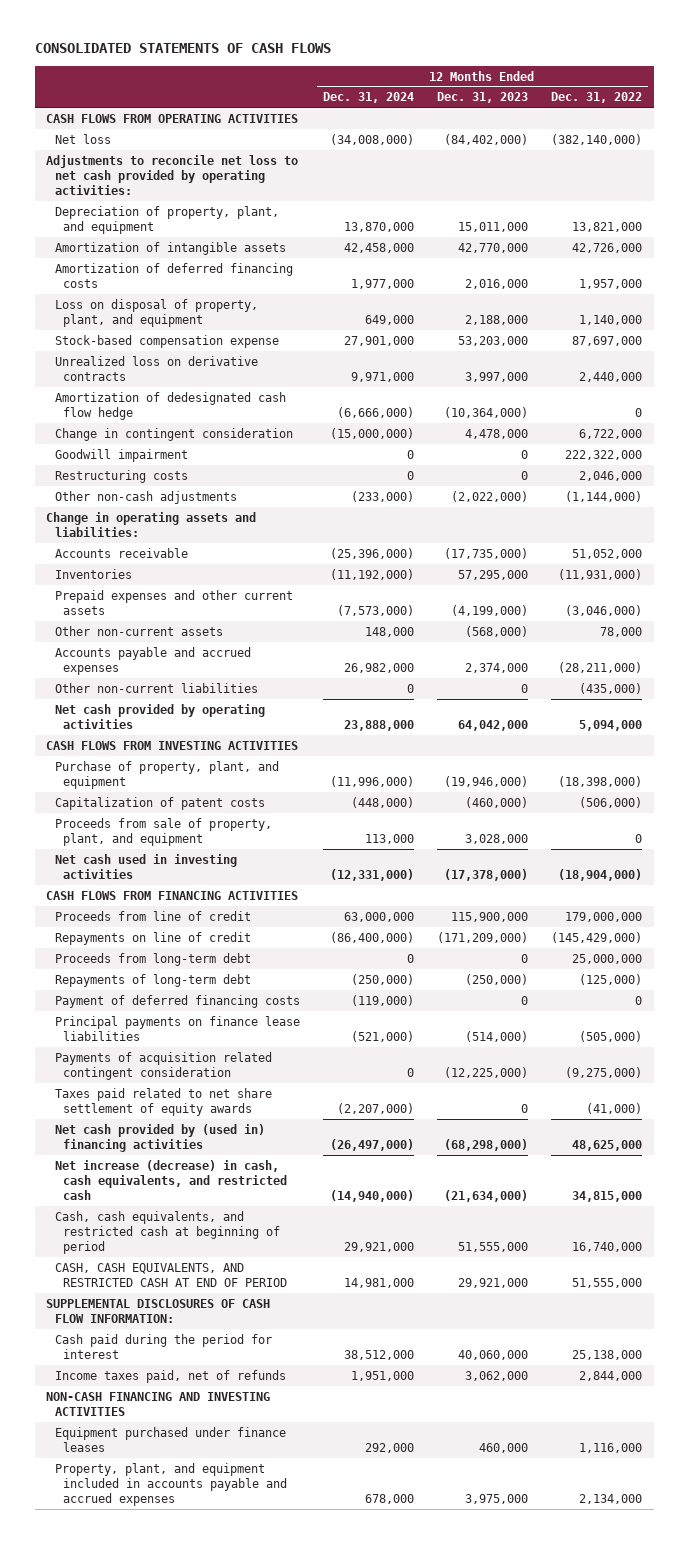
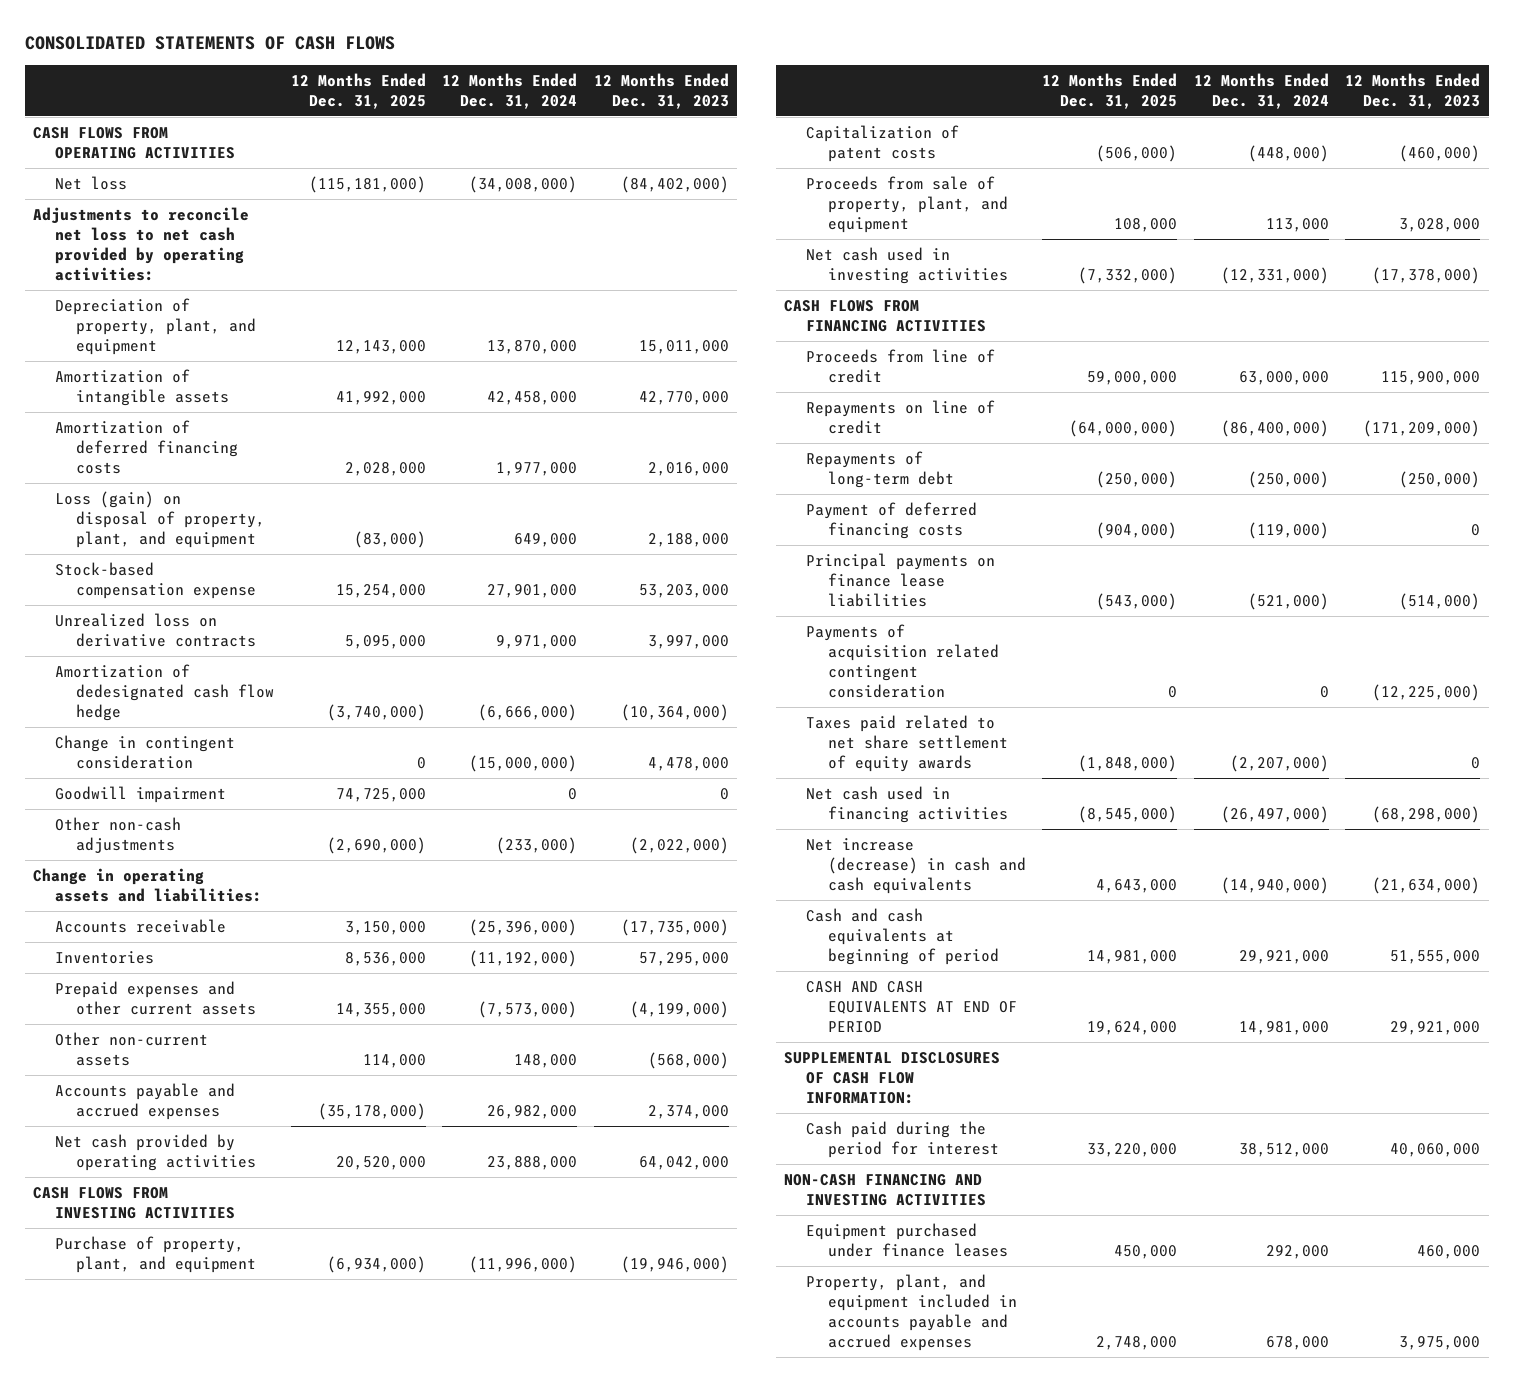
[551,92,643,104] Dec. 31, 2022 -> none
none -> [290,72,426,109] 12 Months Ended Dec. 31, 2025
[54,298,258,328] Loss on disposal of property, plant, and equipment -> [54,490,266,548] Loss (gain) on disposal of property, plant, and equipment
[54,469,188,483] Restructuring costs -> none
[54,682,258,693] Other non-current liabilities -> none
[54,952,251,966] Proceeds from long-term debt -> none
[54,1123,265,1153] Net cash provided by (used in) financing activities -> [806,785,1008,823] Net cash used in financing activities
[54,1159,288,1201] Net increase (decrease) in cash, cash equivalents, and restricted cash -> [806,837,1026,894] Net increase (decrease) in cash and cash equivalents
[54,1210,281,1255] Cash, cash equivalents, and restricted cash at beginning of period -> [806,907,999,965] Cash and cash equivalents at beginning of period
[54,1262,288,1288] CASH, CASH EQUIVALENTS, AND RESTRICTED CASH AT END OF PERIOD -> [806,980,1017,1033] CASH AND CASH EQUIVALENTS AT END OF PERIOD
[54,1369,286,1383] Income taxes paid, net of refunds -> none

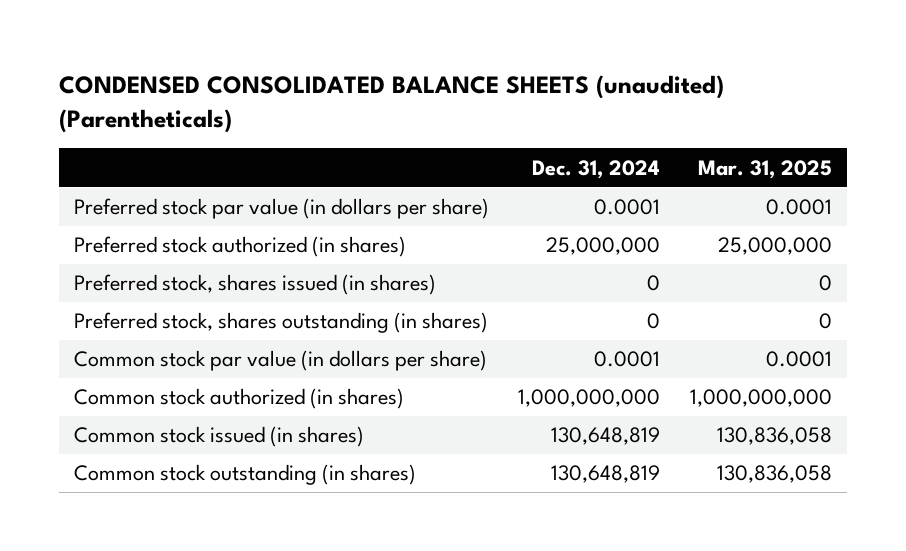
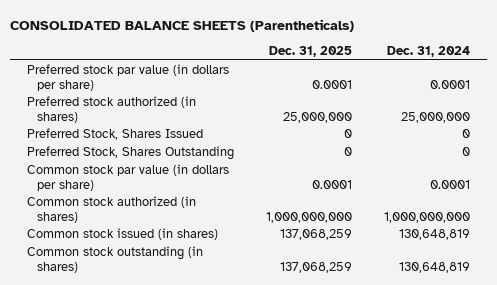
[58,74,724,133] CONDENSED CONSOLIDATED BALANCE SHEETS (unaudited) (Parentheticals) -> [10,18,355,32] CONSOLIDATED BALANCE SHEETS (Parentheticals)
[697,159,832,179] Mar. 31, 2025 -> none
none -> [269,46,353,58] Dec. 31, 2025
[73,274,436,296] Preferred stock, shares issued (in shares) -> [26,128,203,141] Preferred Stock, Shares Issued
[73,312,488,334] Preferred stock, shares outstanding (in shares) -> [26,146,234,161] Preferred Stock, Shares Outstanding

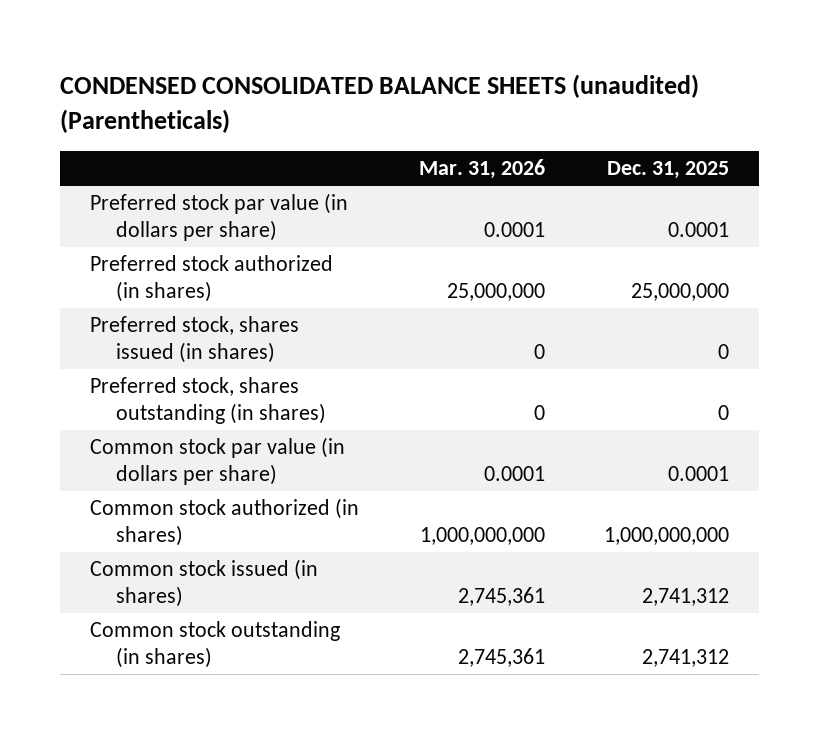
[10,18,355,32] CONSOLIDATED BALANCE SHEETS (Parentheticals) -> [60,74,700,133] CONDENSED CONSOLIDATED BALANCE SHEETS (unaudited) (Parentheticals)
[387,46,471,58] Dec. 31, 2024 -> none
none -> [418,159,545,180] Mar. 31, 2026
[26,128,203,141] Preferred Stock, Shares Issued -> [89,316,299,363] Preferred stock, shares issued (in shares)
[26,146,234,161] Preferred Stock, Shares Outstanding -> [89,377,327,424] Preferred stock, shares outstanding (in shares)
[280,229,353,241] 137,068,259 -> [642,587,730,606] 2,741,312
[280,261,353,273] 137,068,259 -> [642,648,730,667] 2,741,312

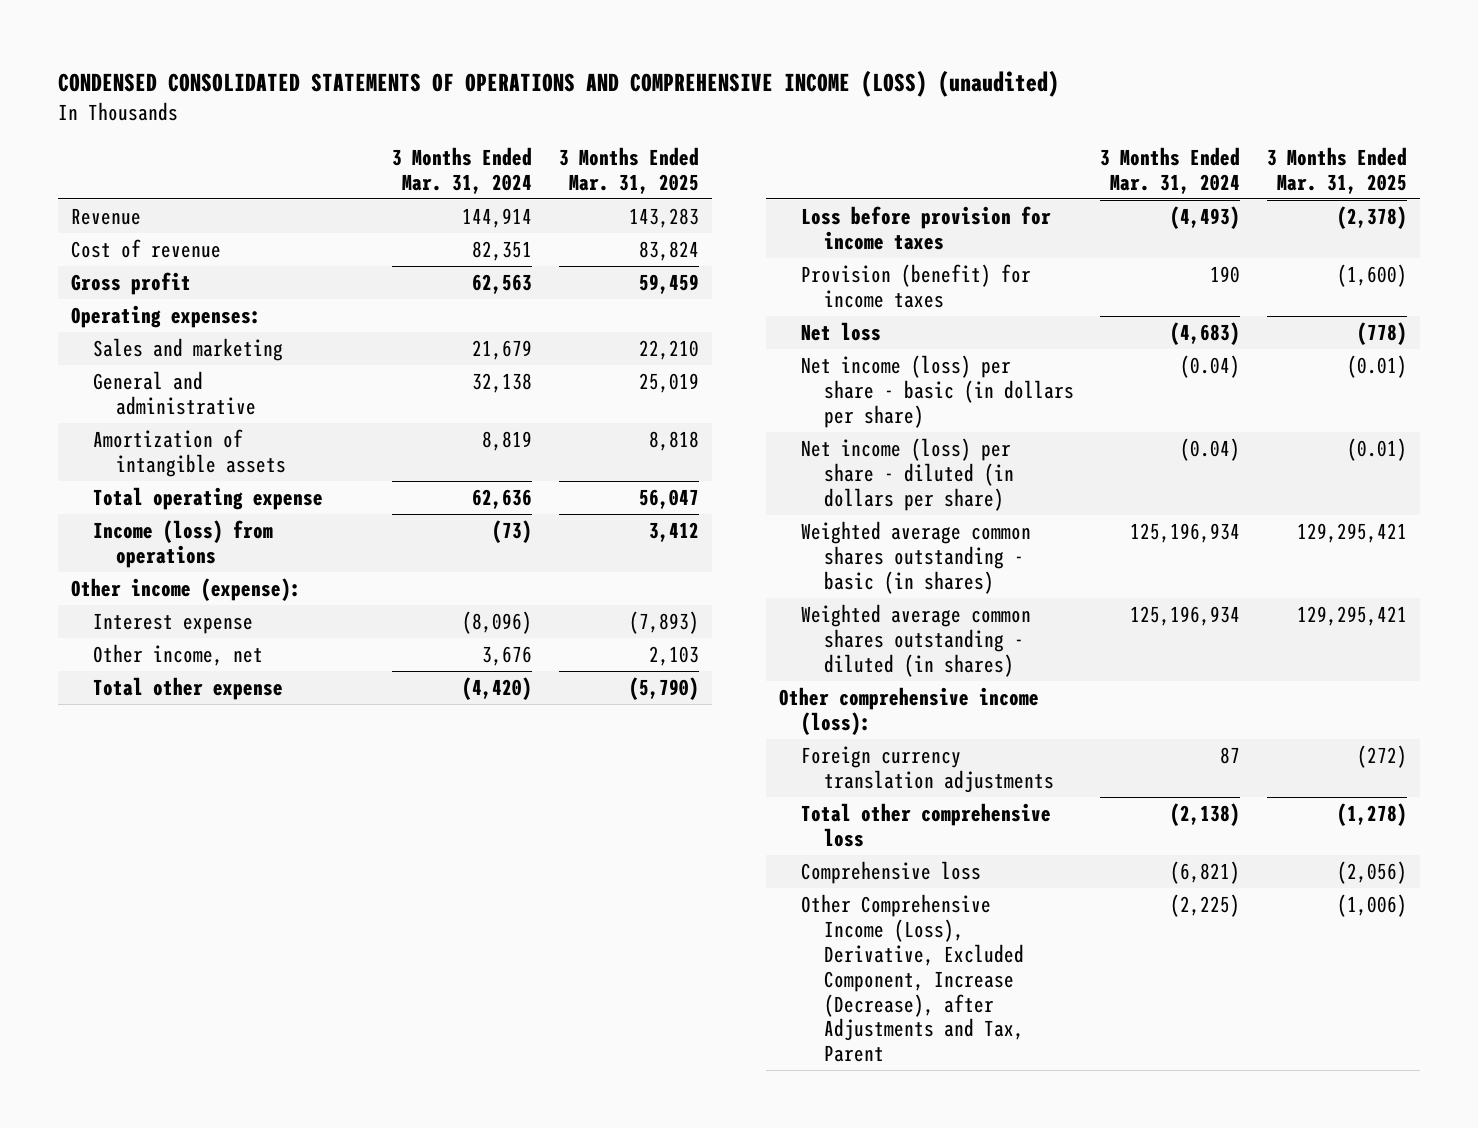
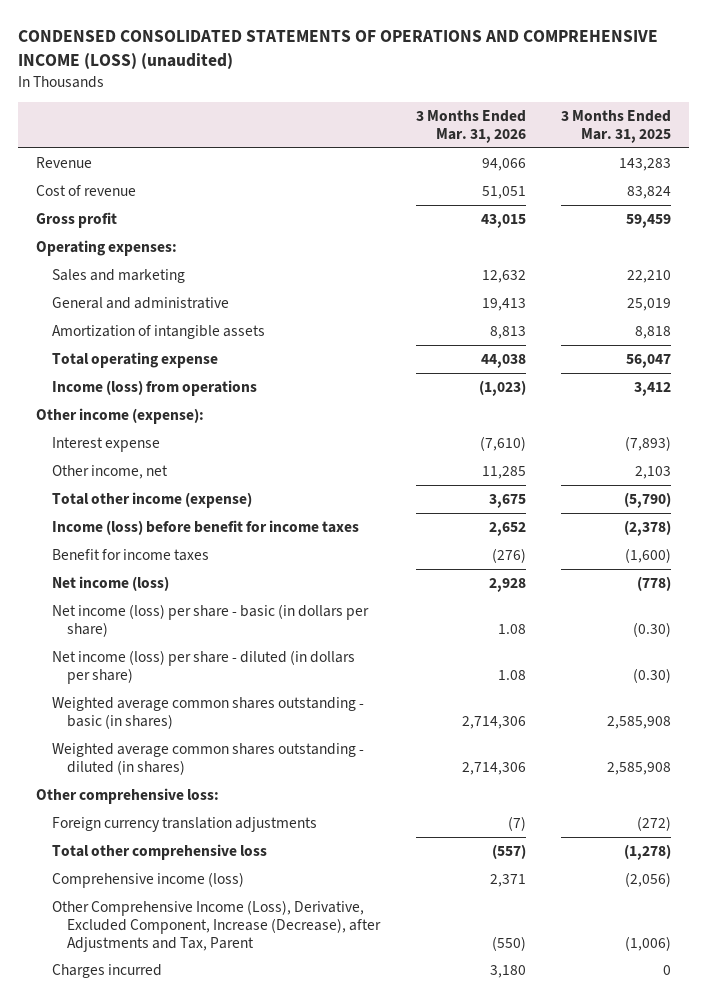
[392,147,533,194] 3 Months Ended Mar. 31, 2024 -> none
none -> [415,110,526,144] 3 Months Ended Mar. 31, 2026
[93,676,284,700] Total other expense -> [51,492,252,509] Total other income (expense)
[801,205,1052,250] Loss before provision for income taxes -> [51,520,359,536] Income (loss) before benefit for income taxes
[801,263,1032,308] Provision (benefit) for income taxes -> [51,549,209,562] Benefit for income taxes
[801,321,882,341] Net loss -> [51,576,169,592] Net income (loss)
[1346,354,1407,378] (0.01) -> [633,621,672,637] (0.30)
[1346,437,1407,461] (0.01) -> [633,667,672,683] (0.30)
[1296,522,1407,543] 129,295,421 -> [607,715,672,729] 2,585,908
[1296,605,1407,626] 129,295,421 -> [607,761,672,775] 2,585,908
[778,686,1039,735] Other comprehensive income (loss): -> [36,788,220,805] Other comprehensive loss:
[801,860,982,884] Comprehensive loss -> [51,872,244,889] Comprehensive income (loss)
none -> [51,964,162,979] Charges incurred

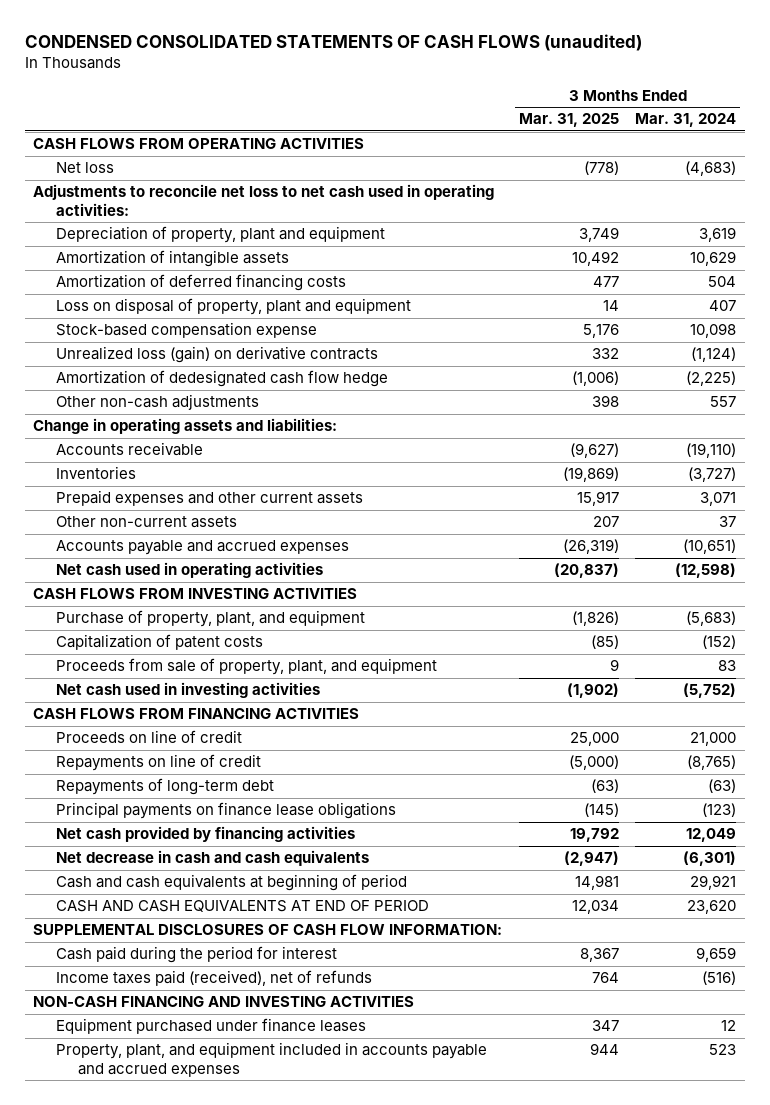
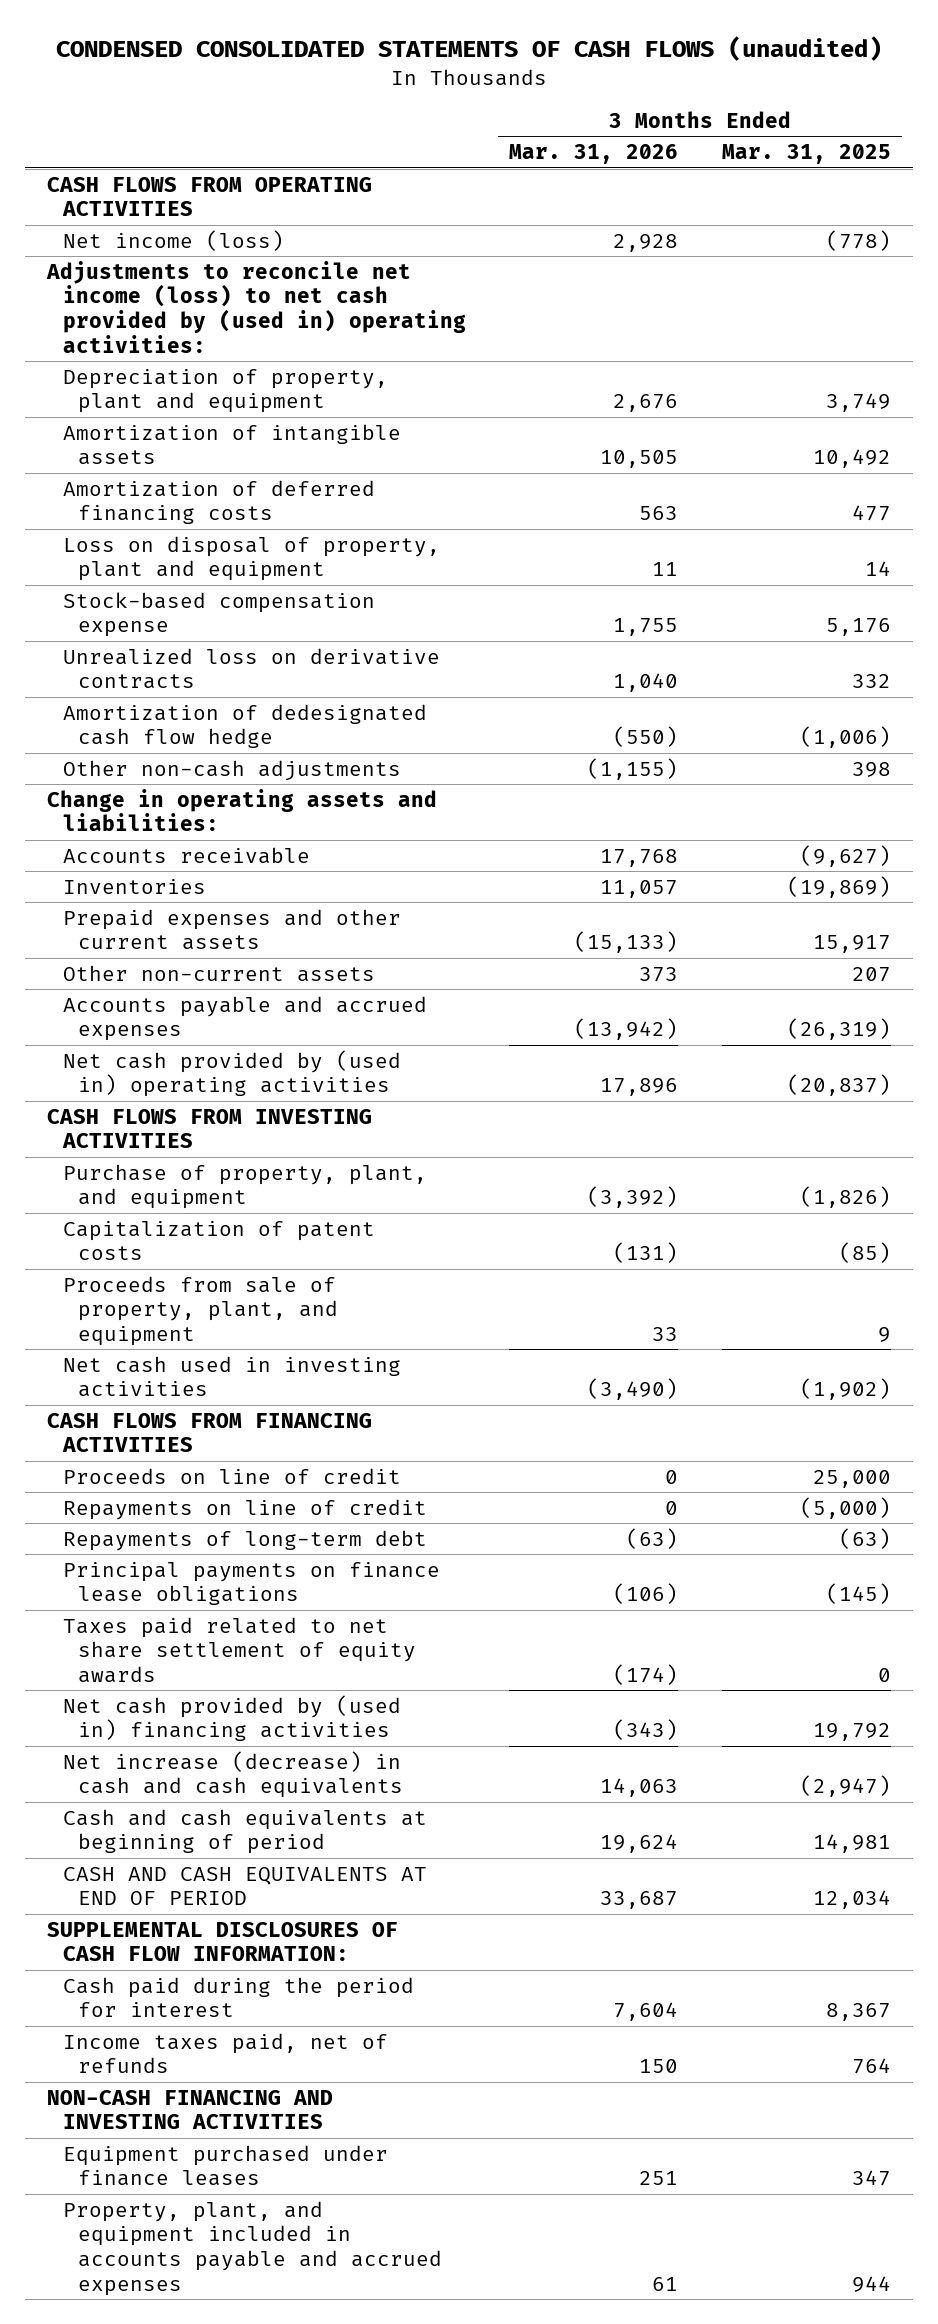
[635,113,737,128] Mar. 31, 2024 -> none
none -> [509,144,679,165] Mar. 31, 2026
[55,162,114,174] Net loss -> [62,229,284,251] Net income (loss)
[33,184,495,216] Adjustments to reconcile net loss to net cash used in operating activities: -> [45,260,466,353] Adjustments to reconcile net income (loss) to net cash provided by (used in) operating activities:
[55,346,378,364] Unrealized loss (gain) on derivative contracts -> [62,647,440,690] Unrealized loss on derivative contracts
[55,562,323,579] Net cash used in operating activities -> [62,1049,401,1098] Net cash provided by (used in) operating activities
none -> [62,1616,417,1684] Taxes paid related to net share settlement of equity awards
[55,826,355,843] Net cash provided by financing activities -> [62,1694,401,1742] Net cash provided by (used in) financing activities
[55,850,369,867] Net decrease in cash and cash equivalents -> [62,1750,404,1799] Net increase (decrease) in cash and cash equivalents
[55,970,372,987] Income taxes paid (received), net of refunds -> [62,2032,388,2074] Income taxes paid, net of refunds

